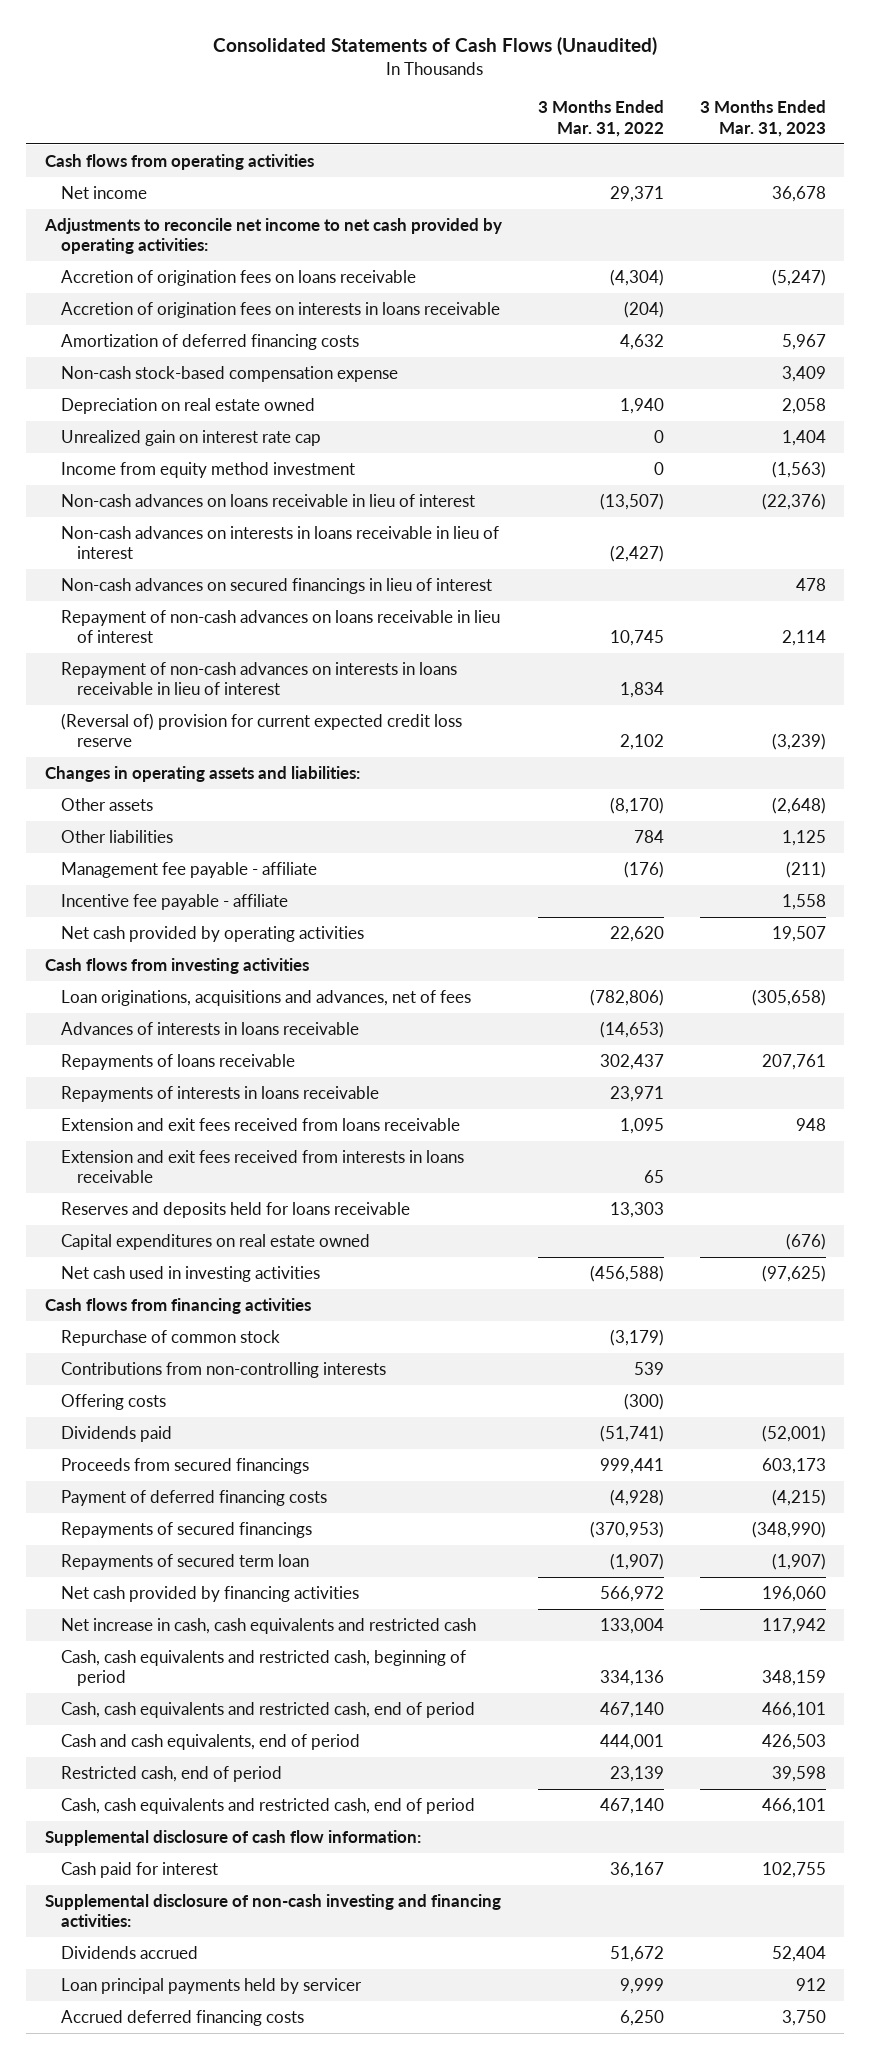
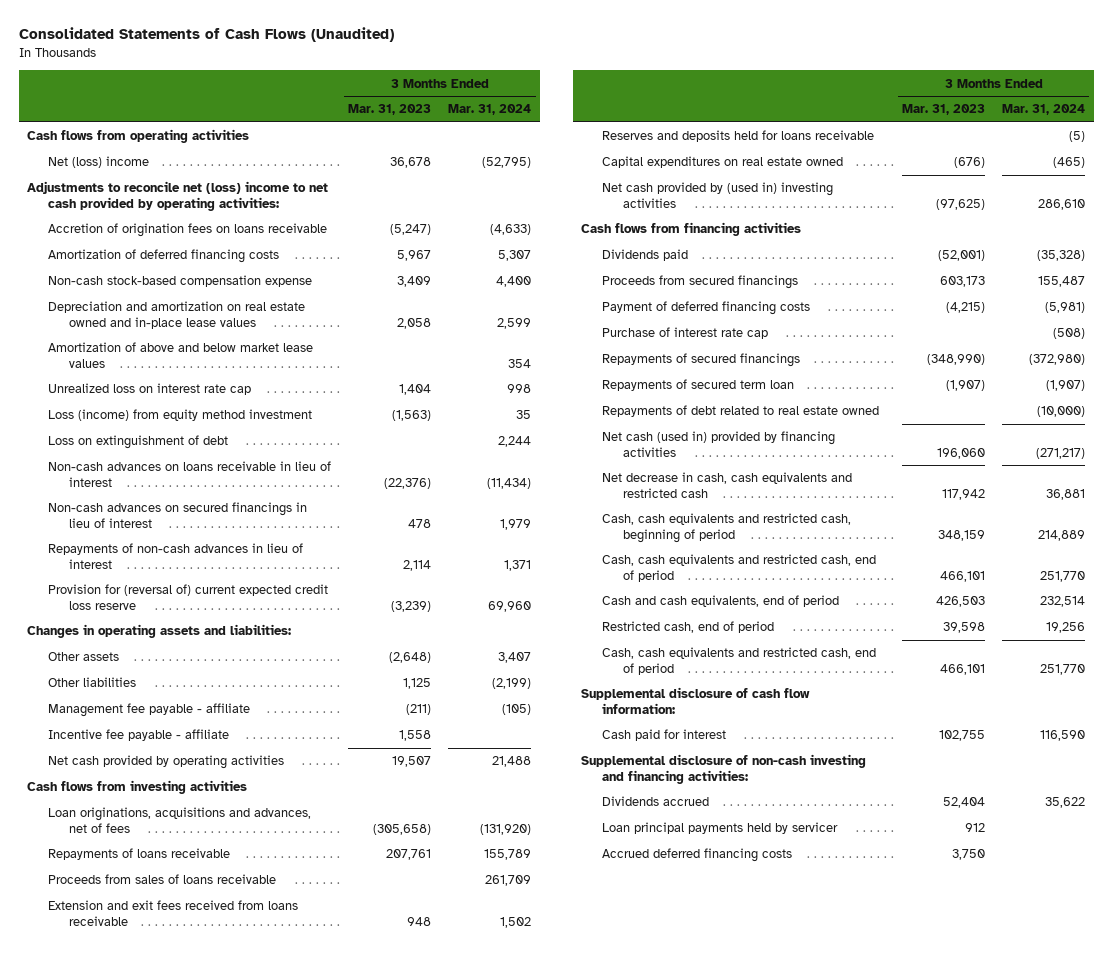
[537,100,664,137] 3 Months Ended Mar. 31, 2022 -> none
none -> [448,104,532,116] Mar. 31, 2024
[60,185,147,199] Net income -> [48,156,150,169] Net (loss) income
[43,217,502,255] Adjustments to reconcile net income to net cash provided by operating activities: -> [27,181,329,211] Adjustments to reconcile net (loss) income to net cash provided by operating activities:
[60,301,500,318] Accretion of origination fees on interests in loans receivable -> none
[60,397,315,414] Depreciation on real estate owned -> [48,301,306,329] Depreciation and amortization on real estate owned and in-place lease values
none -> [48,342,314,368] Amortization of above and below market lease values
[60,429,321,446] Unrealized gain on interest rate cap -> [48,383,252,396] Unrealized loss on interest rate cap
[60,461,355,478] Income from equity method investment -> [48,409,313,422] Loss (income) from equity method investment
none -> [48,435,229,450] Loss on extinguishment of debt
[60,525,499,560] Non-cash advances on interests in loans receivable in lieu of interest -> none
[60,661,457,696] Repayment of non-cash advances on interests in loans receivable in lieu of interest -> none
[60,609,500,644] Repayment of non-cash advances on loans receivable in lieu of interest -> [48,543,304,569] Repayments of non-cash advances in lieu of interest
[60,712,462,748] (Reversal of) provision for current expected credit loss reserve -> [48,584,329,610] Provision for (reversal of) current expected credit loss reserve
[60,1021,359,1035] Advances of interests in loans receivable -> none
[60,1085,379,1102] Repayments of interests in loans receivable -> none
none -> [48,874,277,885] Proceeds from sales of loans receivable
[60,1149,464,1184] Extension and exit fees received from interests in loans receivable -> none
[60,1265,320,1282] Net cash used in investing activities -> [602,182,834,208] Net cash provided by (used in) investing activities
[60,1329,280,1346] Repurchase of common stock -> none
[60,1361,386,1378] Contributions from non-controlling interests -> none
[60,1393,166,1410] Offering costs -> none
none -> [602,327,769,340] Purchase of interest rate cap
none -> [602,405,880,418] Repayments of debt related to real estate owned
[60,1585,359,1602] Net cash provided by financing activities -> [602,431,836,457] Net cash (used in) provided by financing activities
[60,1617,476,1634] Net increase in cash, cash equivalents and restricted cash -> [602,472,853,498] Net decrease in cash, cash equivalents and restricted cash

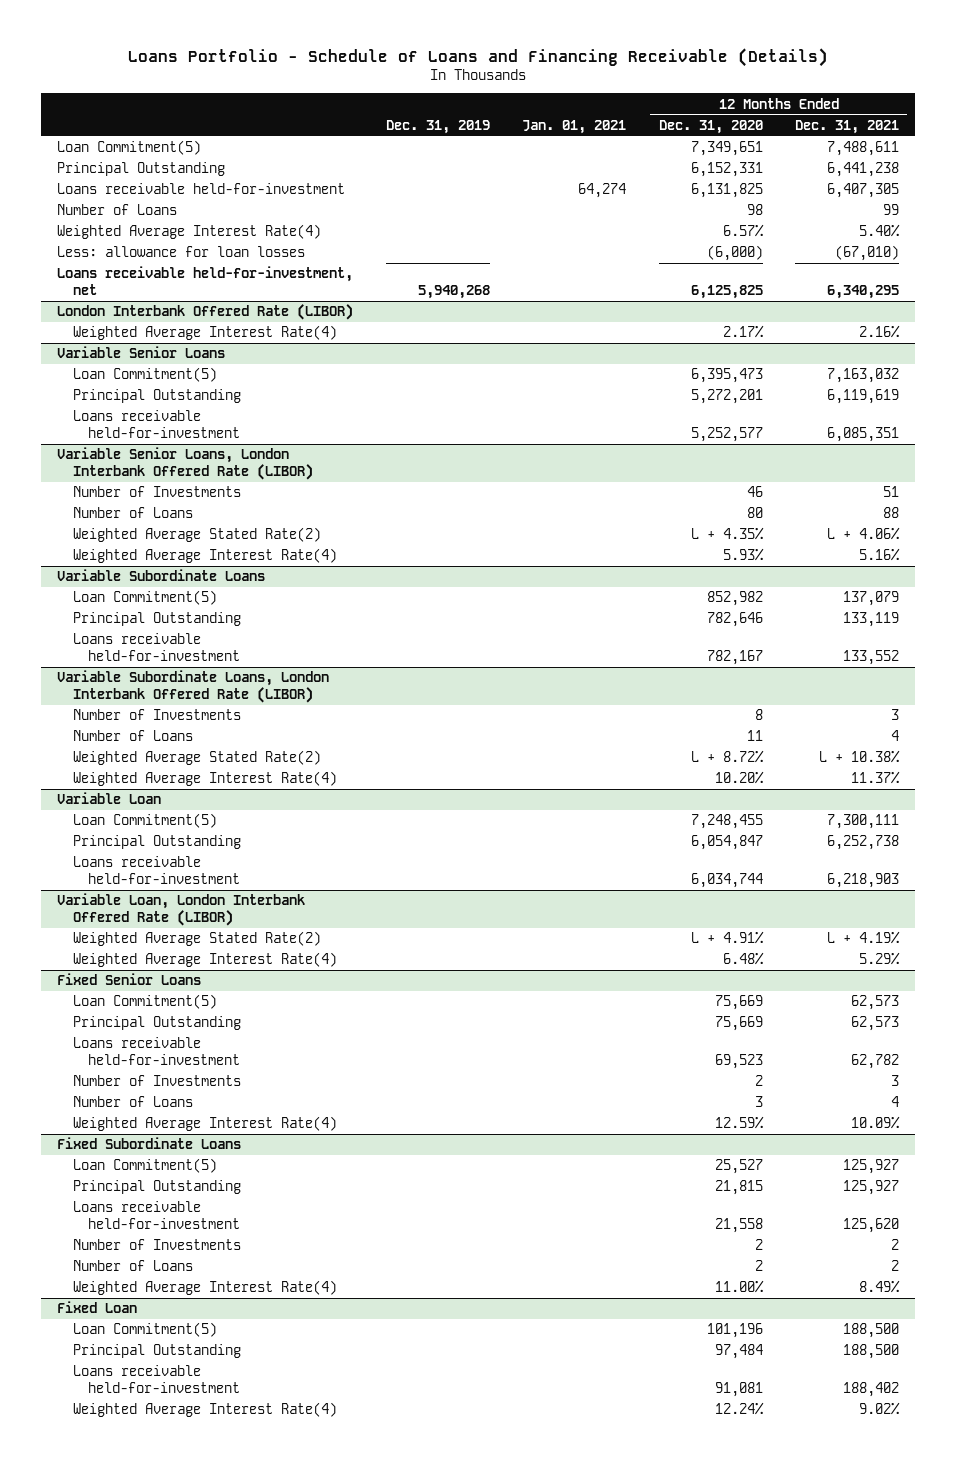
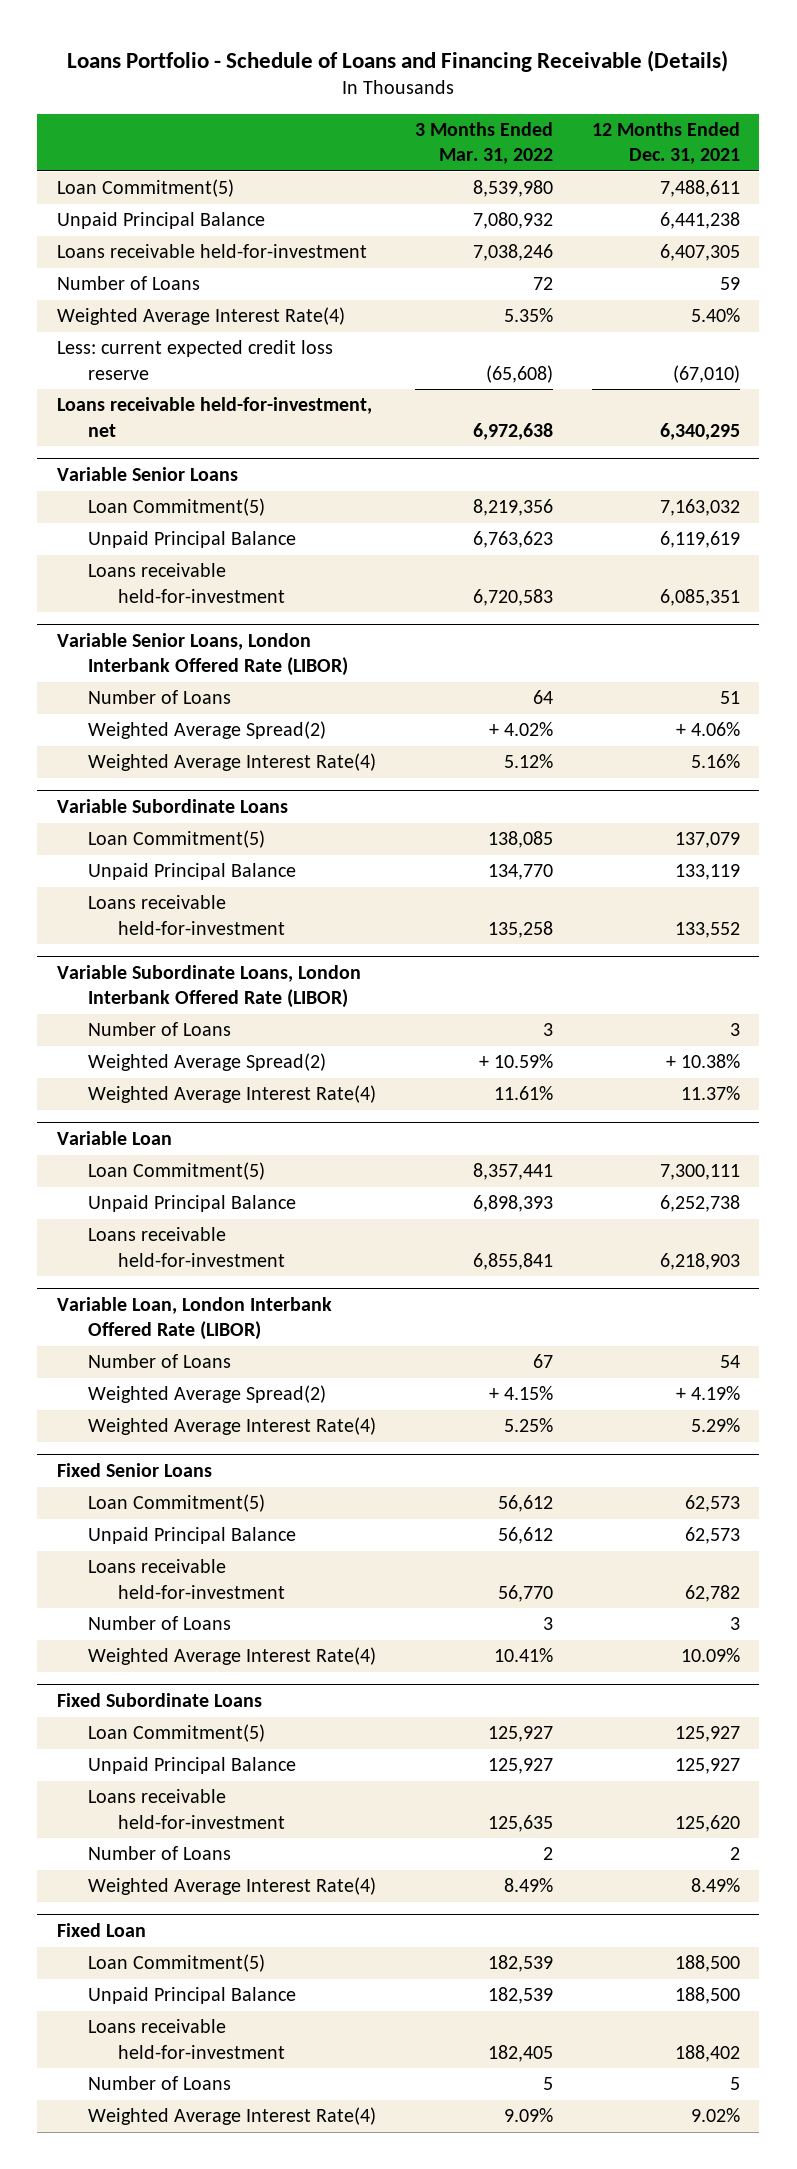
[385,120,490,135] Dec. 31, 2019 -> none
[522,120,627,135] Jan. 01, 2021 -> none
[658,120,763,135] Dec. 31, 2020 -> none
none -> [414,121,553,165] 3 Months Ended Mar. 31, 2022
[57,162,226,177] Principal Outstanding -> [56,212,265,230] Unpaid Principal Balance
[882,204,899,216] 99 -> [719,277,740,291] 59
[57,246,306,258] Less: allowance for loan losses -> [56,340,333,380] Less: current expected credit loss reserve
[57,304,354,321] London Interbank Offered Rate (LIBOR) -> none
[72,325,337,341] Weighted Average Interest Rate(4) -> none
[72,389,241,404] Principal Outstanding -> [87,531,296,549] Unpaid Principal Balance
[72,486,241,498] Number of Investments -> none
[882,507,899,519] 88 -> [719,691,740,705] 51
[72,527,321,543] Weighted Average Stated Rate(2) -> [87,721,326,740] Weighted Average Spread(2)
[826,527,900,541] L + 4.06% -> [675,722,740,737] + 4.06%
[72,612,241,627] Principal Outstanding -> [87,863,296,881] Unpaid Principal Balance
[72,709,241,721] Number of Investments -> none
[890,730,899,742] 4 -> [729,1023,740,1037] 3
[72,750,321,766] Weighted Average Stated Rate(2) -> [87,1053,326,1072] Weighted Average Spread(2)
[818,750,900,764] L + 10.38% -> [665,1054,740,1069] + 10.38%
[72,835,241,850] Principal Outstanding -> [87,1195,296,1213] Unpaid Principal Balance
none -> [87,1354,231,1369] Number of Loans
[72,931,321,947] Weighted Average Stated Rate(2) -> [87,1385,326,1404] Weighted Average Spread(2)
[826,931,900,945] L + 4.19% -> [675,1386,740,1401] + 4.19%
[72,1016,241,1031] Principal Outstanding -> [87,1527,296,1545] Unpaid Principal Balance
[72,1075,241,1087] Number of Investments -> none
[890,1096,899,1108] 4 -> [729,1617,740,1631] 3
[72,1180,241,1195] Principal Outstanding -> [87,1757,296,1775] Unpaid Principal Balance
[72,1239,241,1251] Number of Investments -> none
[72,1344,241,1359] Principal Outstanding -> [87,1987,296,2005] Unpaid Principal Balance
none -> [87,2076,231,2091] Number of Loans

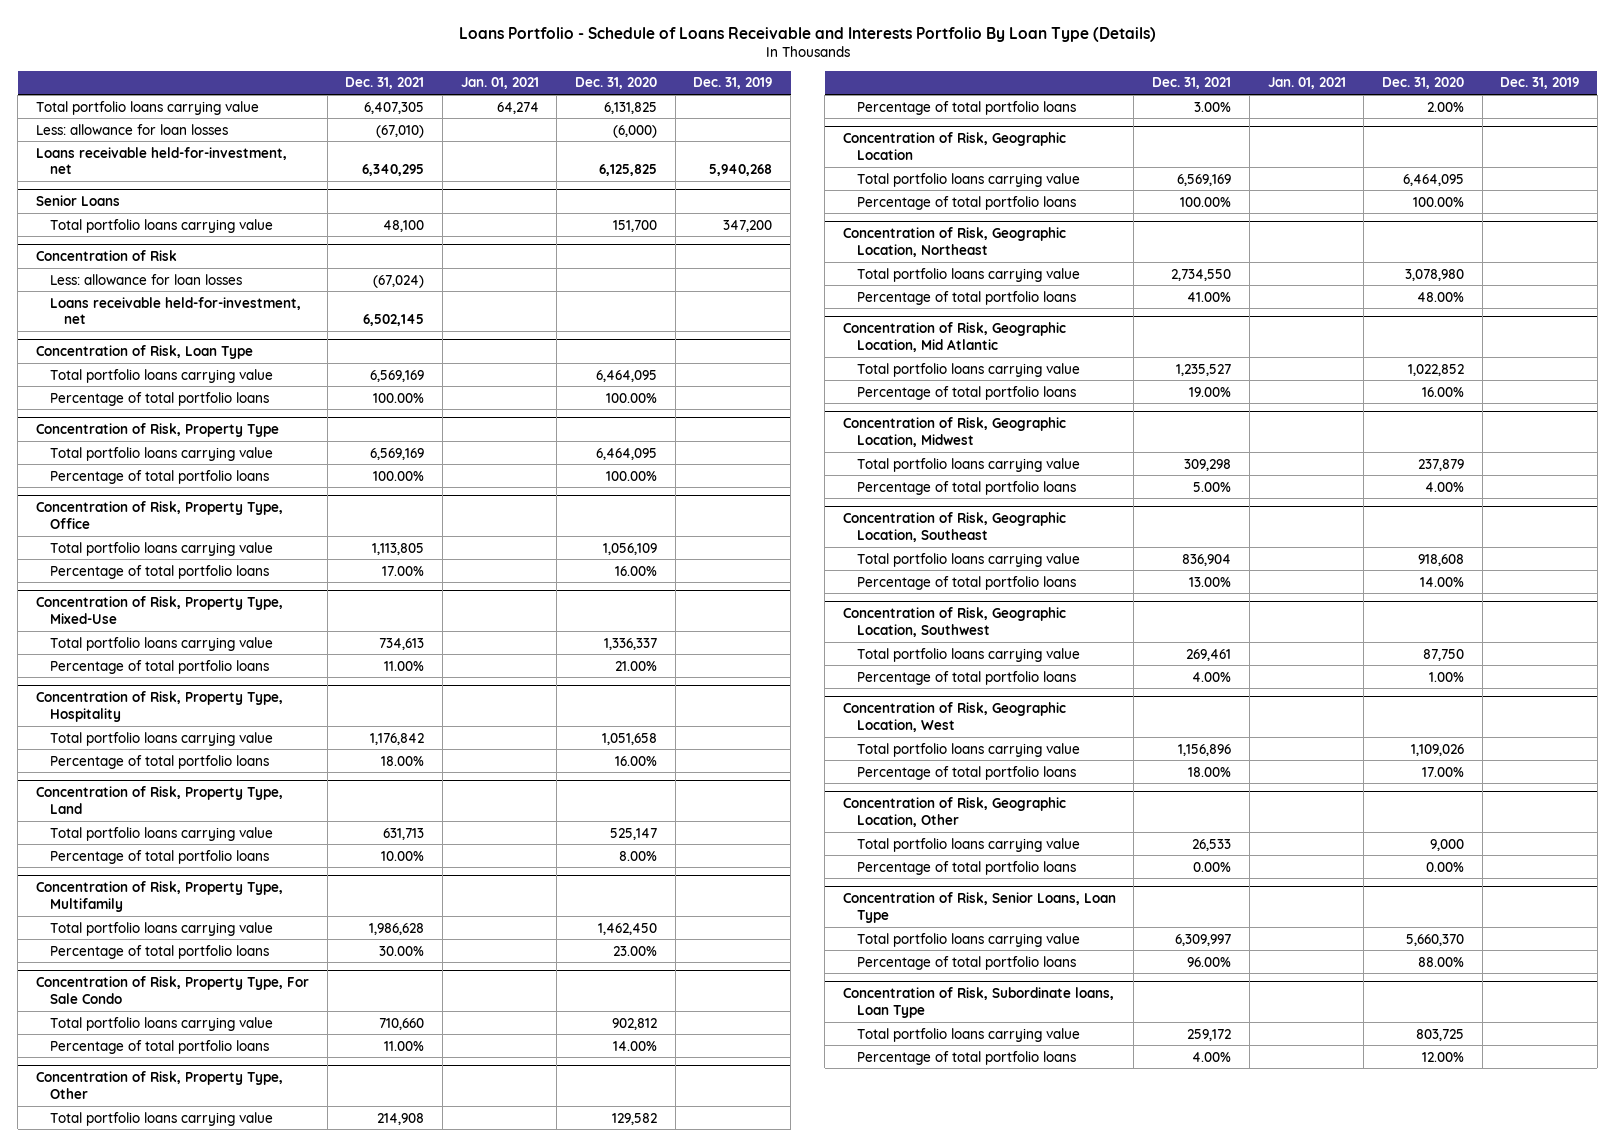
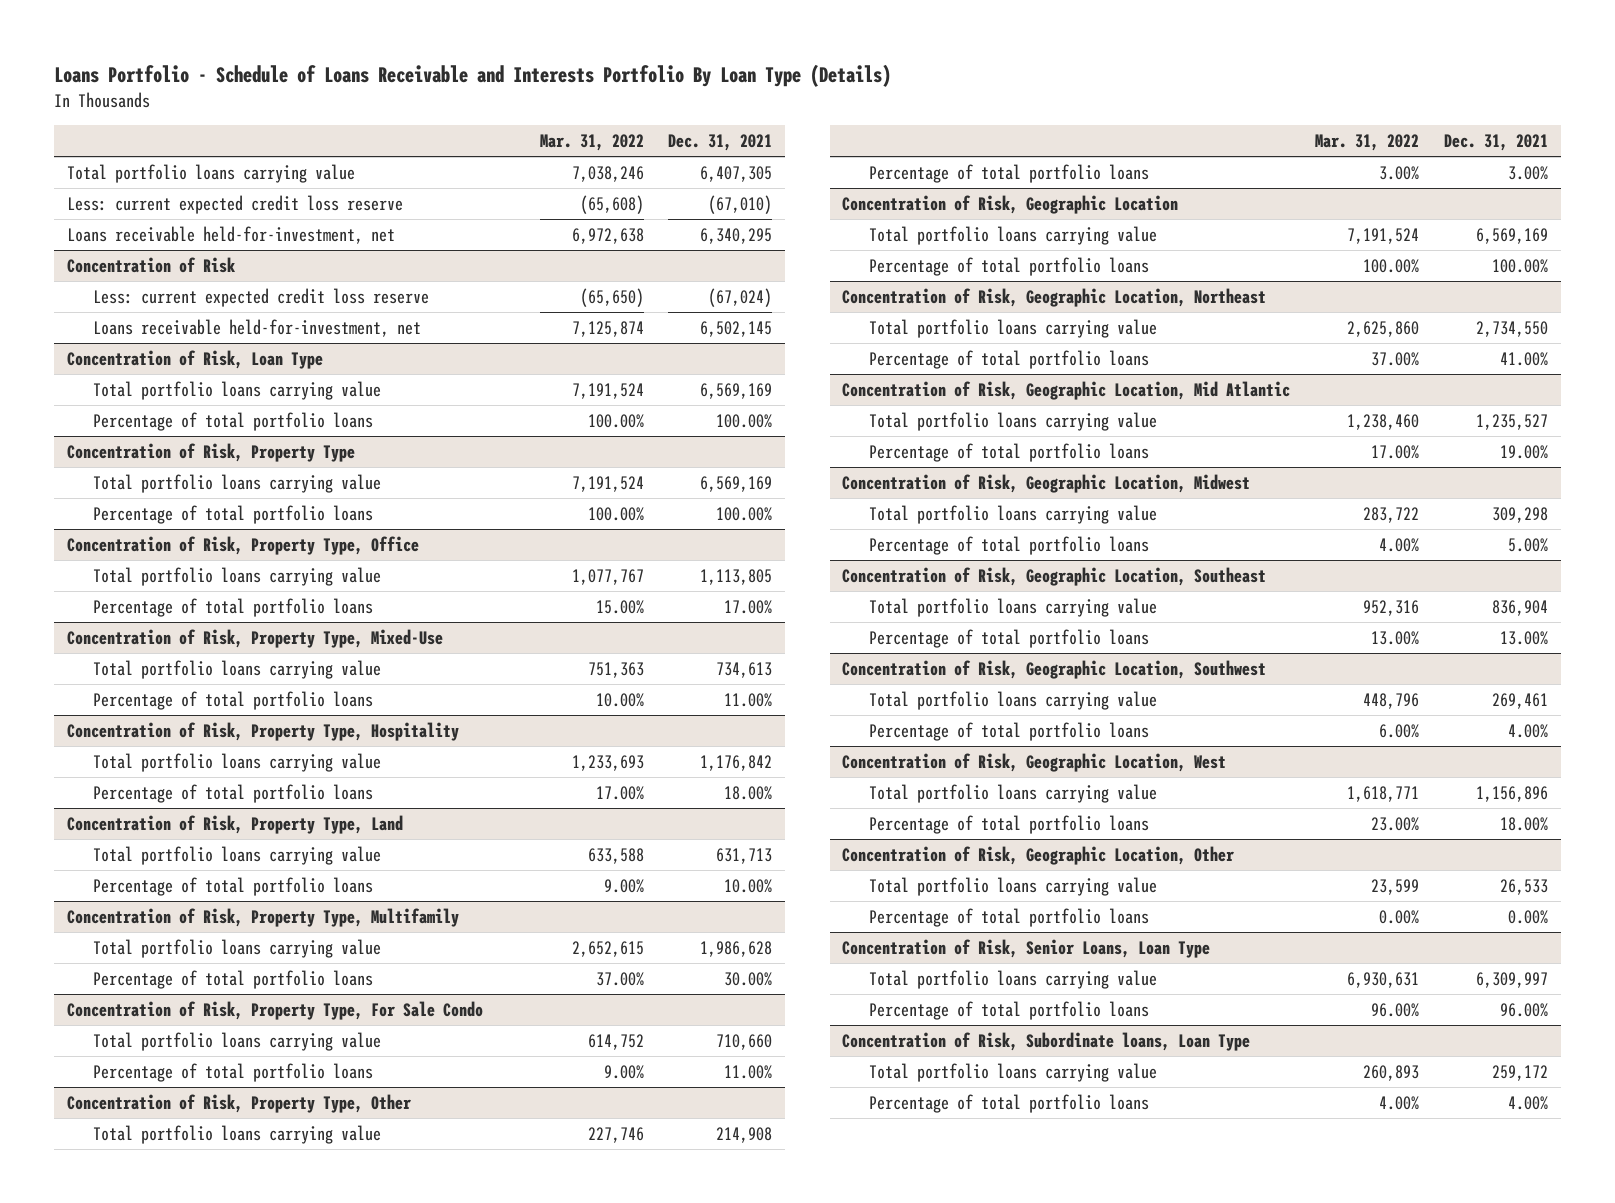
[460,77,539,90] Jan. 01, 2021 -> none
[575,77,658,90] Dec. 31, 2020 -> none
[693,77,773,90] Dec. 31, 2019 -> none
none -> [539,133,644,151] Mar. 31, 2022
[35,123,228,135] Less: allowance for loan losses -> [66,194,403,214] Less: current expected credit loss reserve
[35,194,120,206] Senior Loans -> none
[50,218,274,233] Total portfolio loans carrying value -> none
[50,273,243,285] Less: allowance for loan losses -> [93,287,430,307] Less: current expected credit loss reserve

